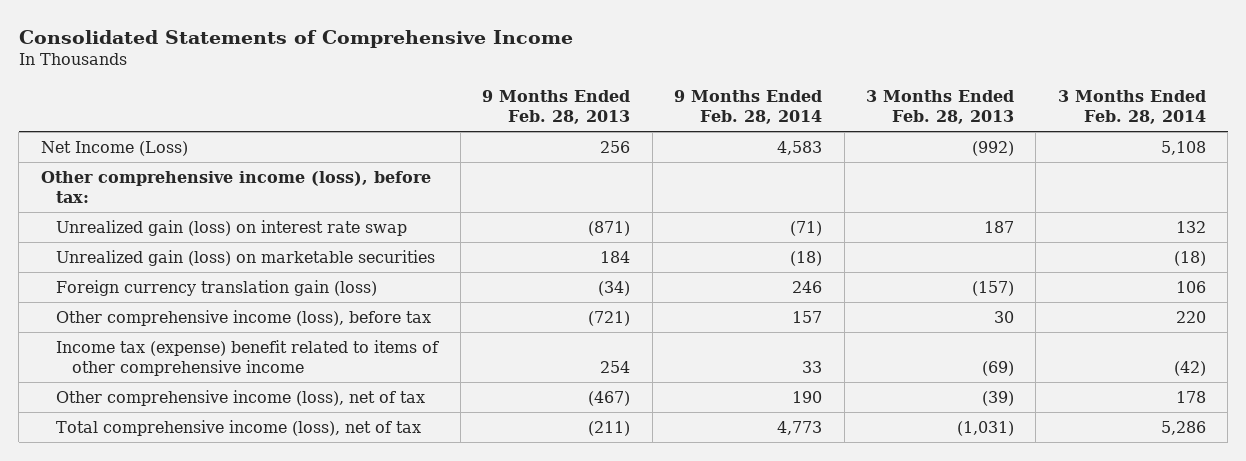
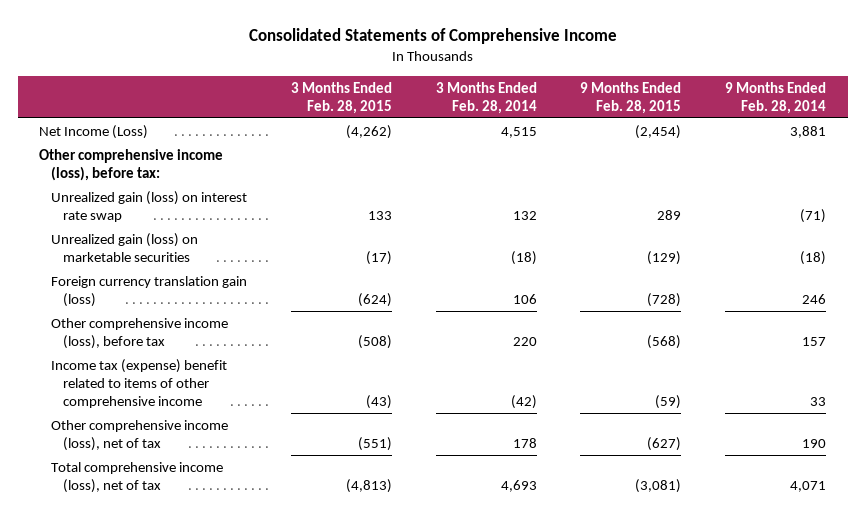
[482,90,631,125] 9 Months Ended Feb. 28, 2013 -> none
[865,90,1014,125] 3 Months Ended Feb. 28, 2013 -> none
none -> [290,81,392,114] 3 Months Ended Feb. 28, 2015
none -> [580,81,682,114] 9 Months Ended Feb. 28, 2015
[777,140,823,155] 4,583 -> [789,125,826,138] 3,881
[1160,140,1206,155] 5,108 -> [500,126,537,138] 4,515
[777,420,823,435] 4,773 -> [789,480,826,492] 4,071
[1160,420,1206,435] 5,286 -> [500,479,537,492] 4,693

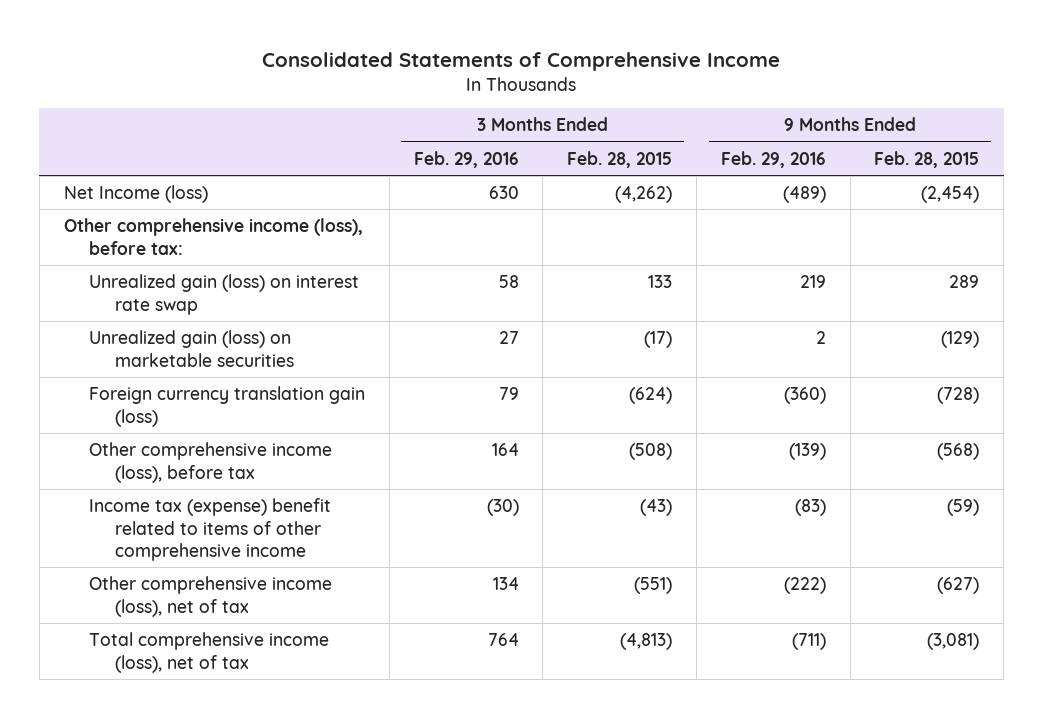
[435,81,537,114] 3 Months Ended Feb. 28, 2014 -> none
[724,81,826,114] 9 Months Ended Feb. 28, 2014 -> none
none -> [413,150,519,168] Feb. 29, 2016
none -> [720,150,826,168] Feb. 29, 2016
[39,124,149,139] Net Income (Loss) -> [63,184,208,203] Net Income (loss)

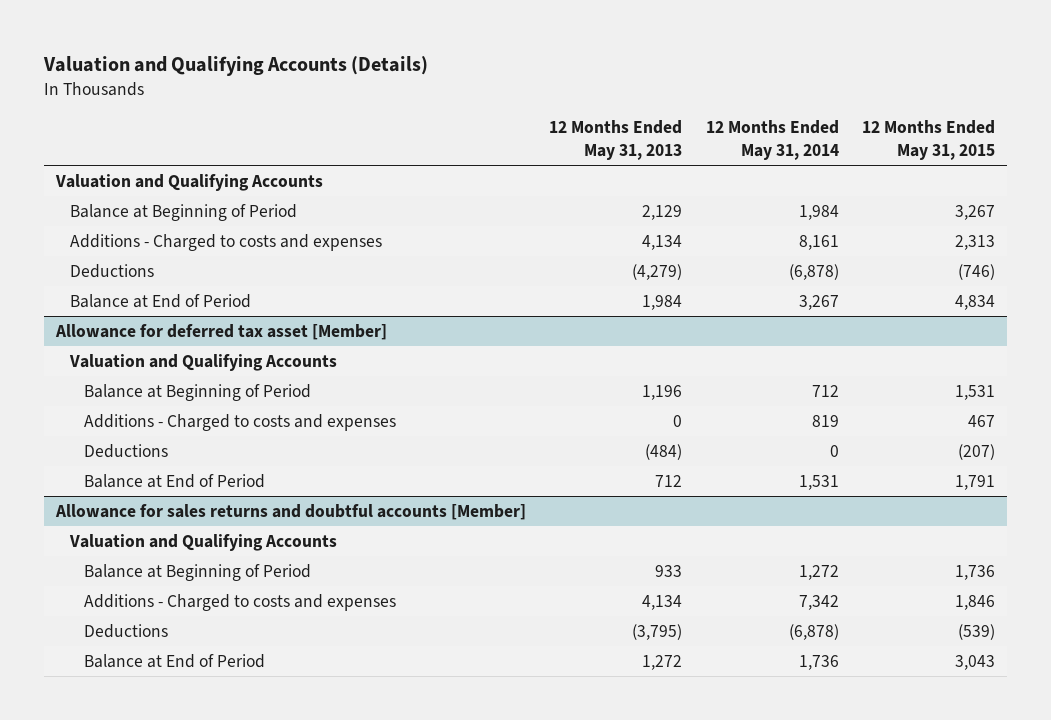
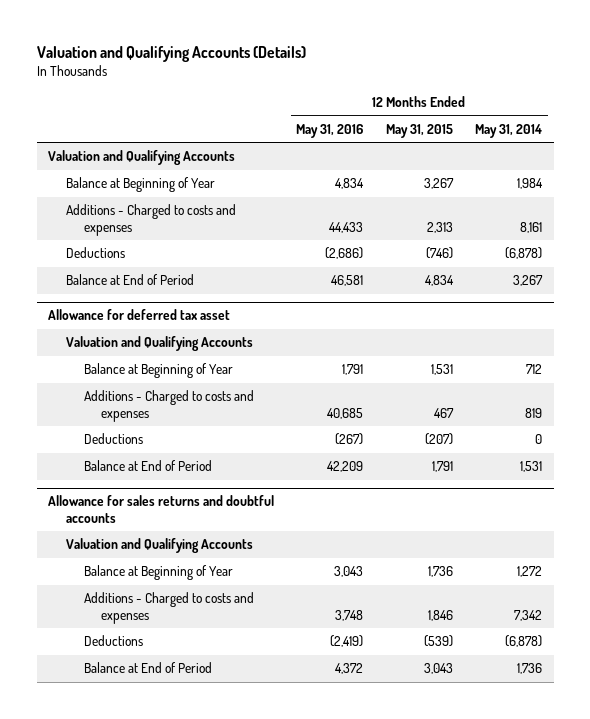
[549,120,683,160] 12 Months Ended May 31, 2013 -> none
none -> [296,124,364,139] May 31, 2016
[69,203,297,221] Balance at Beginning of Period -> [65,177,215,193] Balance at Beginning of Year
[54,323,387,340] Allowance for deferred tax asset [Member] -> [47,309,230,321] Allowance for deferred tax asset
[83,383,311,401] Balance at Beginning of Period -> [83,363,233,379] Balance at Beginning of Year
[54,503,526,520] Allowance for sales returns and doubtful accounts [Member] -> [47,495,274,523] Allowance for sales returns and doubtful accounts
[83,563,311,581] Balance at Beginning of Period -> [83,565,233,581] Balance at Beginning of Year

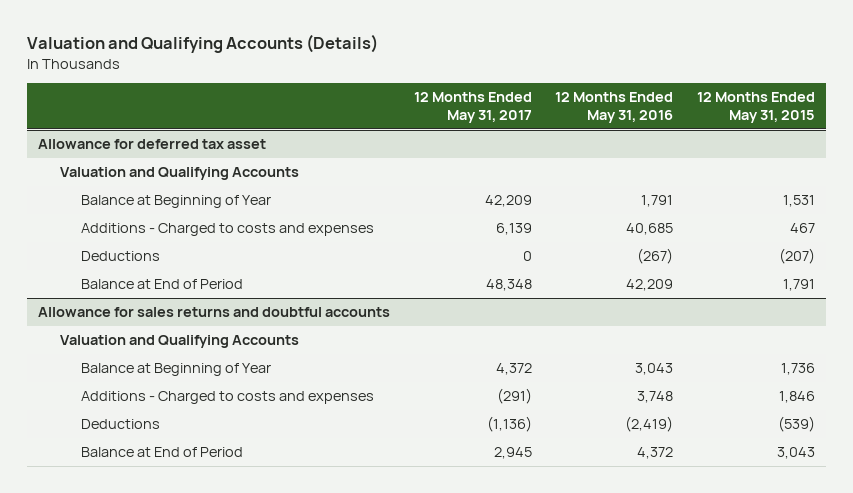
[475,124,543,139] May 31, 2014 -> none
none -> [413,92,532,123] 12 Months Ended May 31, 2017
[47,150,235,166] Valuation and Qualifying Accounts -> none
[65,177,215,193] Balance at Beginning of Year -> none
[65,204,236,236] Additions - Charged to costs and expenses -> none
[65,247,125,259] Deductions -> none
[65,274,194,286] Balance at End of Period -> none

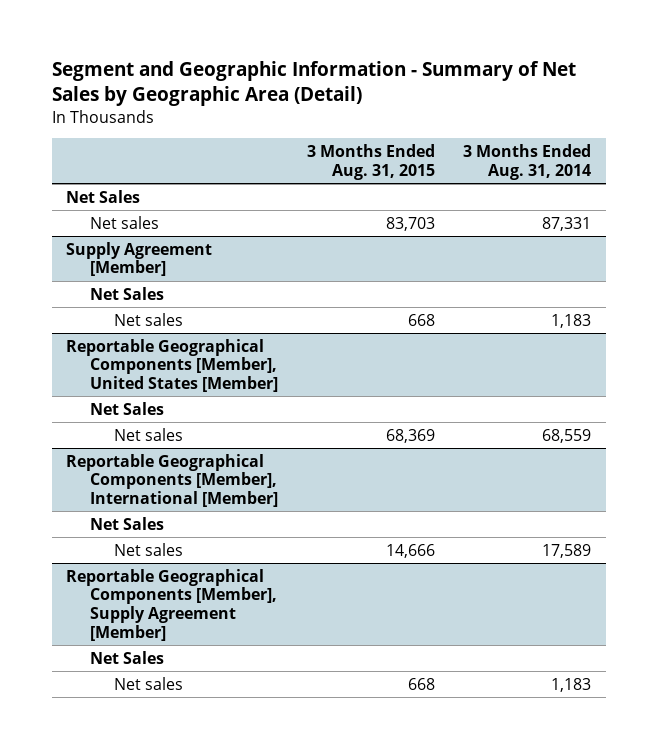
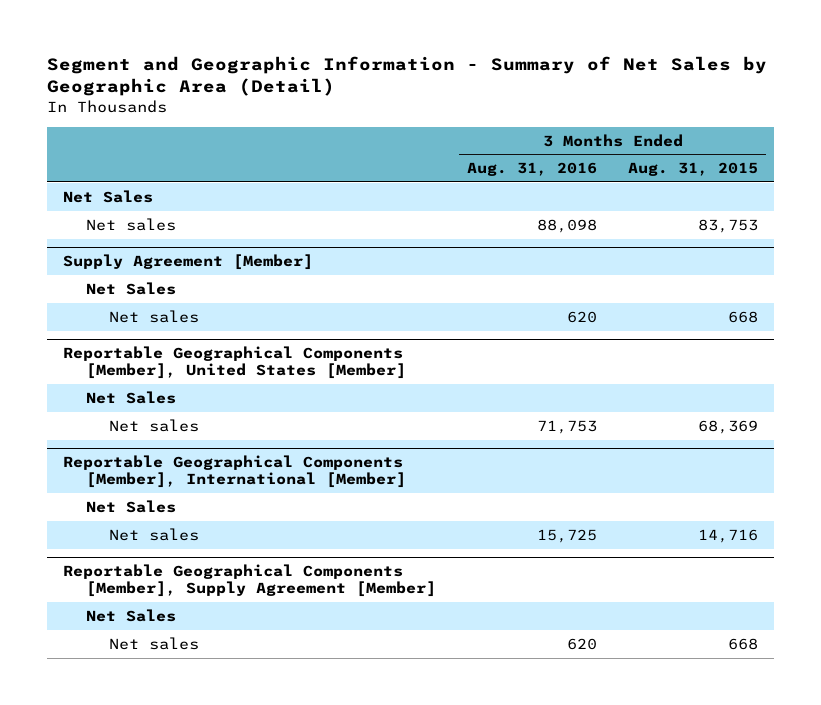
[463,144,592,180] 3 Months Ended Aug. 31, 2014 -> none
none -> [467,162,598,177] Aug. 31, 2016
[385,216,435,231] 83,703 -> [698,218,759,233] 83,753
[385,543,435,558] 14,666 -> [698,528,759,543] 14,716

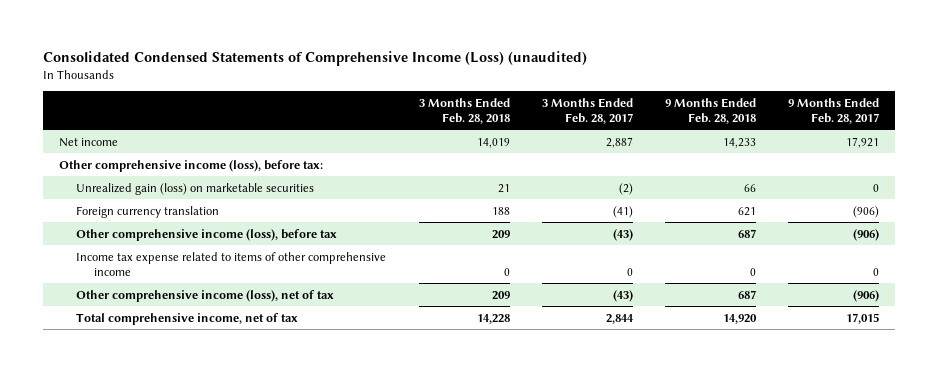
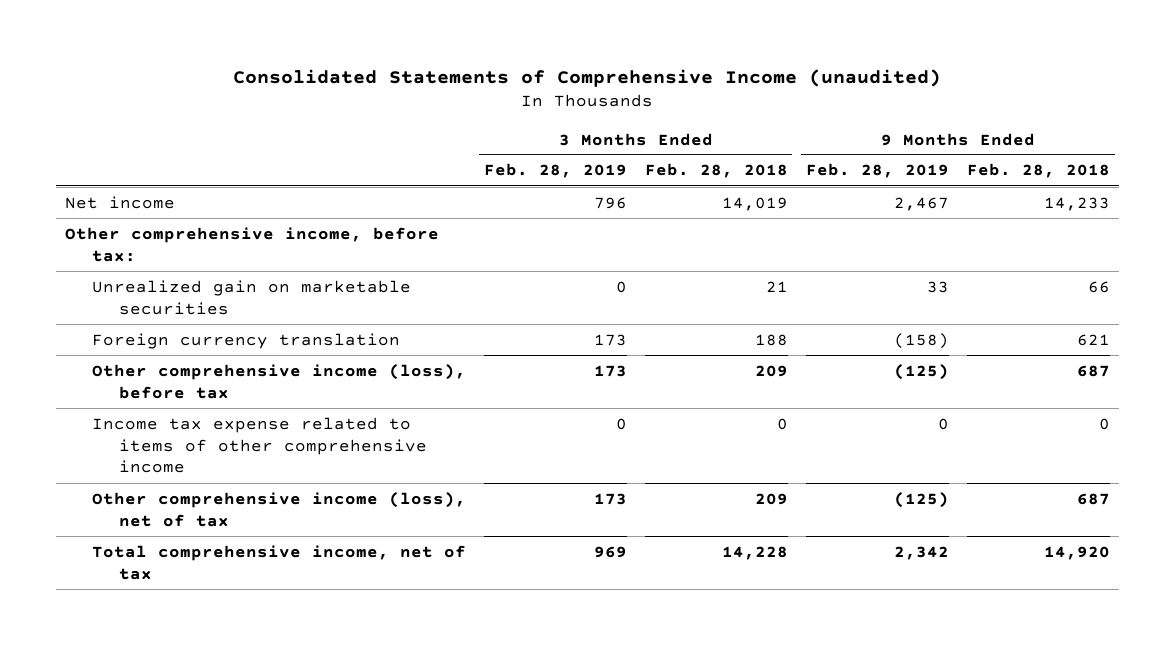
[42,50,587,66] Consolidated Condensed Statements of Comprehensive Income (Loss) (unaudited) -> [233,68,942,87] Consolidated Statements of Comprehensive Income (unaudited)
[541,97,633,124] 3 Months Ended Feb. 28, 2017 -> none
[788,97,880,124] 9 Months Ended Feb. 28, 2017 -> none
none -> [483,163,627,179] Feb. 28, 2019
none -> [805,163,949,179] Feb. 28, 2019
[58,159,323,172] Other comprehensive income (loss), before tax: -> [64,226,439,262] Other comprehensive income, before tax:
[76,182,315,195] Unrealized gain (loss) on marketable securities -> [91,279,411,315] Unrealized gain on marketable securities

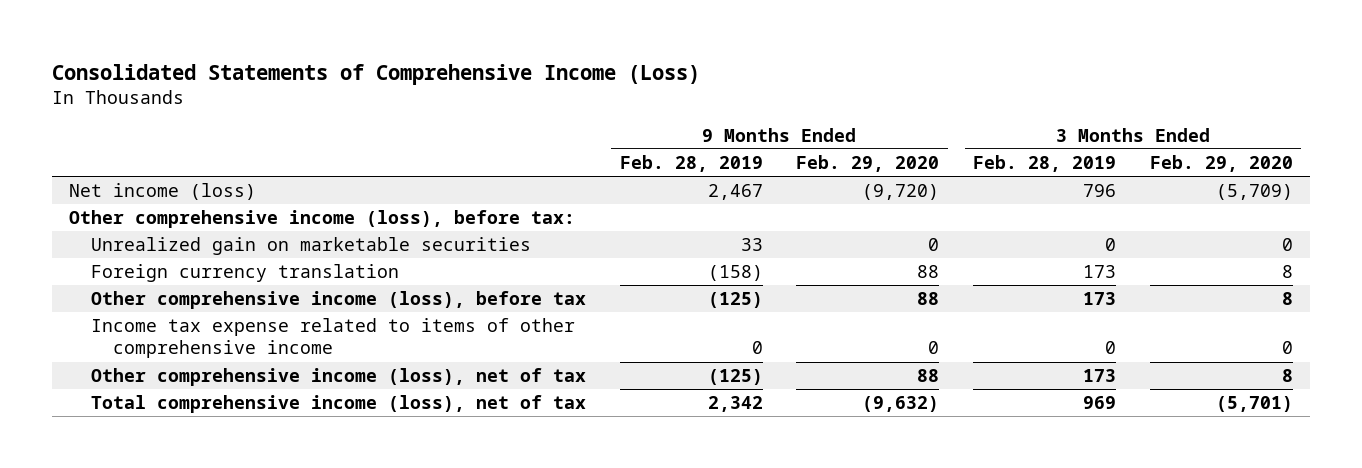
[233,68,942,87] Consolidated Statements of Comprehensive Income (unaudited) -> [52,63,701,85] Consolidated Statements of Comprehensive Income (Loss)
[644,163,788,179] Feb. 28, 2018 -> none
[967,163,1111,179] Feb. 28, 2018 -> none
none -> [796,154,940,172] Feb. 29, 2020
none -> [1149,154,1293,172] Feb. 29, 2020
[64,195,175,209] Net income -> [68,182,256,200] Net income (loss)
[64,226,439,262] Other comprehensive income, before tax: -> [68,209,575,228] Other comprehensive income (loss), before tax:
[91,544,466,580] Total comprehensive income, net of tax -> [90,394,586,413] Total comprehensive income (loss), net of tax

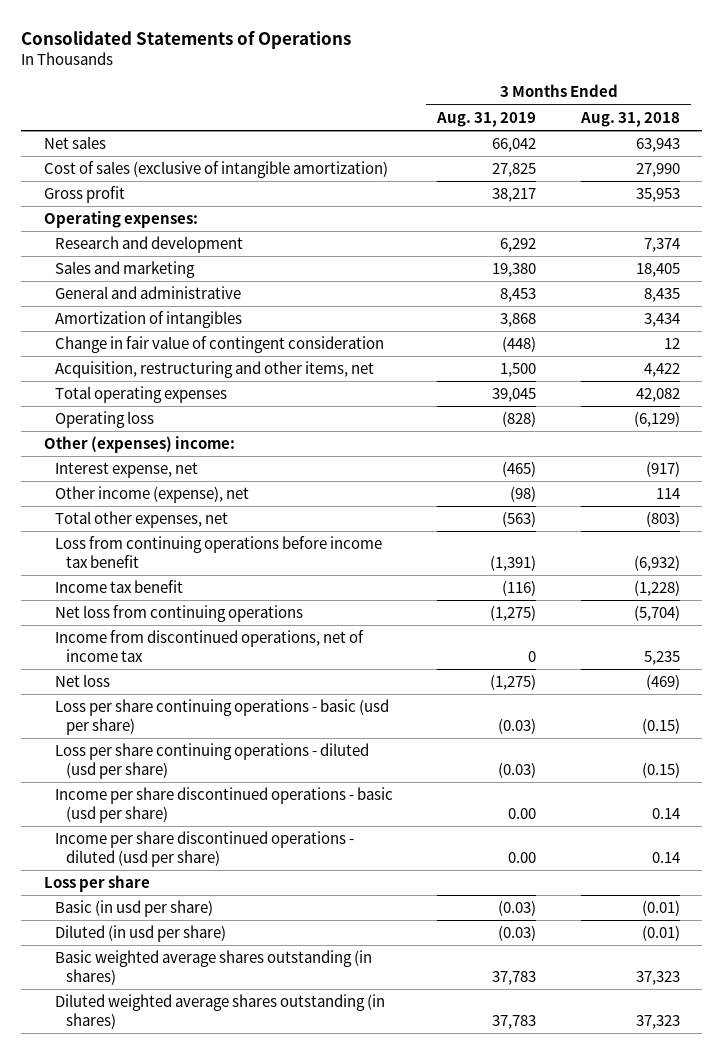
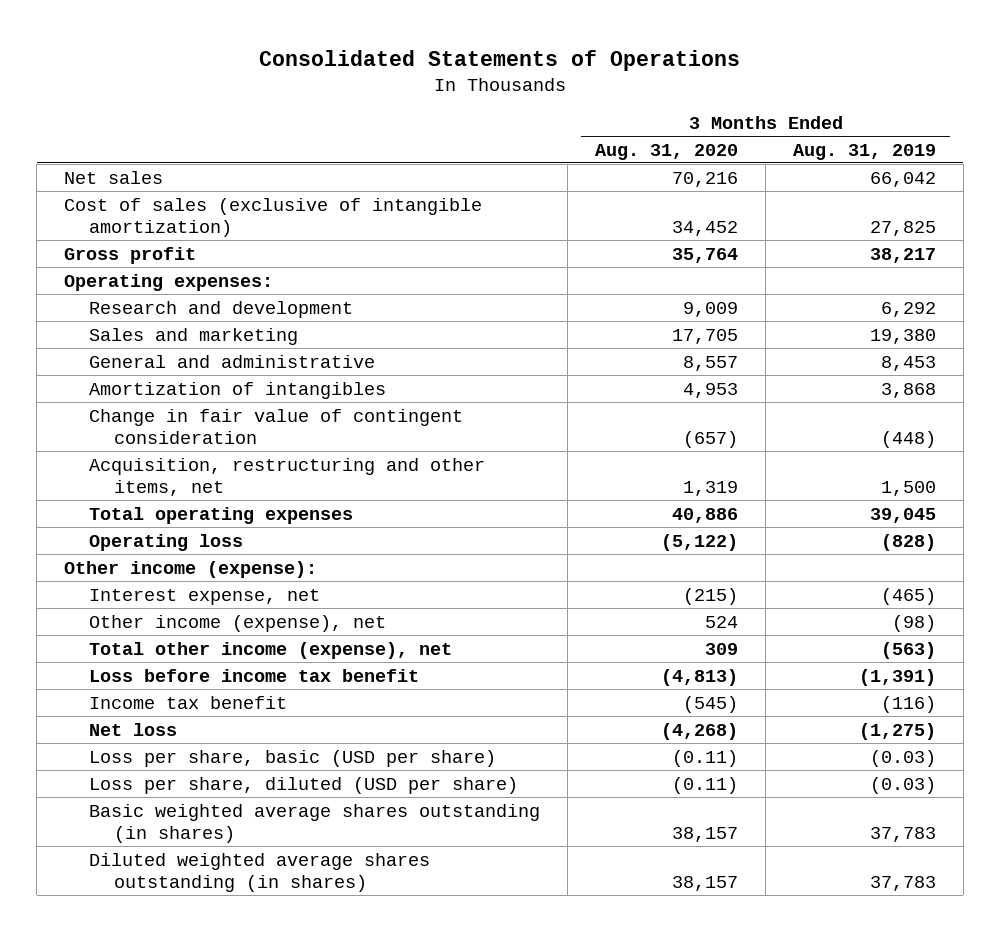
[579,111,680,127] Aug. 31, 2018 -> none
none -> [595,143,739,160] Aug. 31, 2020
[43,436,235,454] Other (expenses) income: -> [64,560,318,578] Other income (expense):
[55,511,229,529] Total other expenses, net -> [89,641,453,659] Total other income (expense), net
[55,536,383,569] Loss from continuing operations before income tax benefit -> [89,668,420,682] Loss before income tax benefit
[55,605,304,623] Net loss from continuing operations -> none
[55,630,365,663] Income from discontinued operations, net of income tax -> none
[55,699,390,736] Loss per share continuing operations - basic (usd per share) -> none
[55,743,370,780] Loss per share continuing operations - diluted (usd per share) -> none
[55,787,394,824] Income per share discontinued operations - basic (usd per share) -> none
[55,831,355,868] Income per share discontinued operations - diluted (usd per share) -> none
[43,875,150,893] Loss per share -> none
[55,900,214,918] Basic (in usd per share) -> [89,749,497,767] Loss per share, basic (USD per share)
[55,925,227,943] Diluted (in usd per share) -> [89,776,519,794] Loss per share, diluted (USD per share)

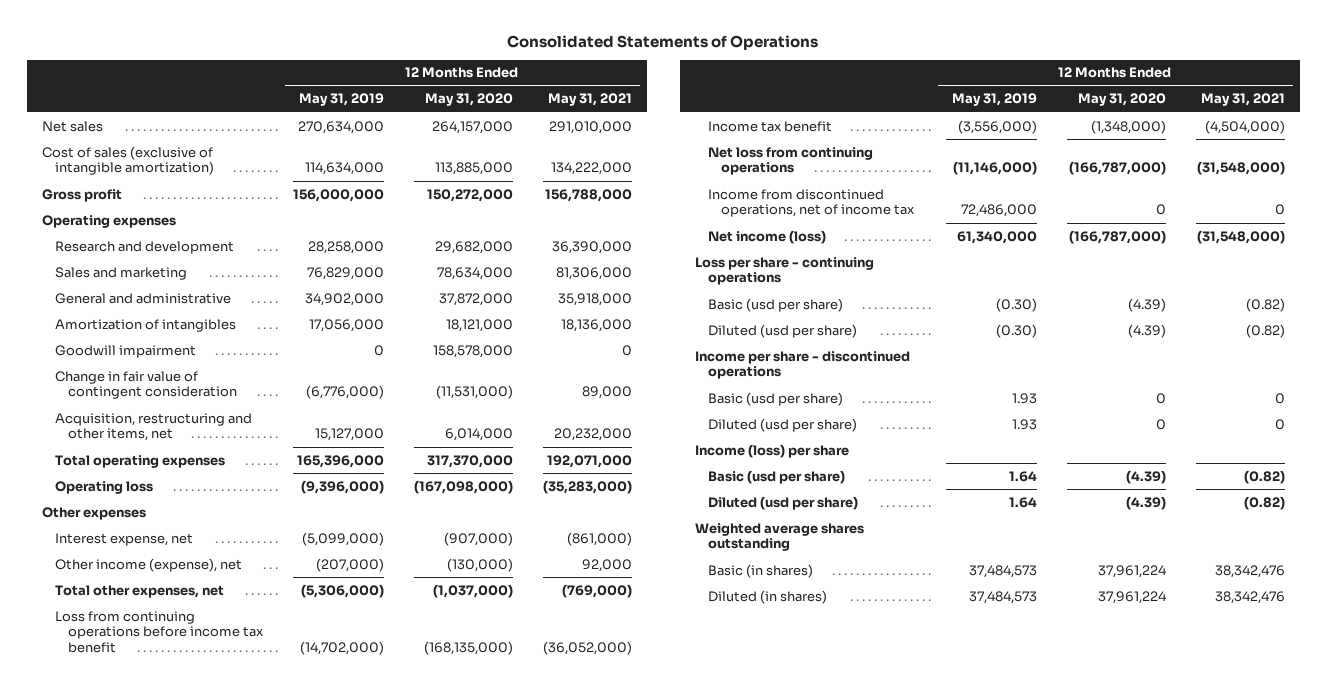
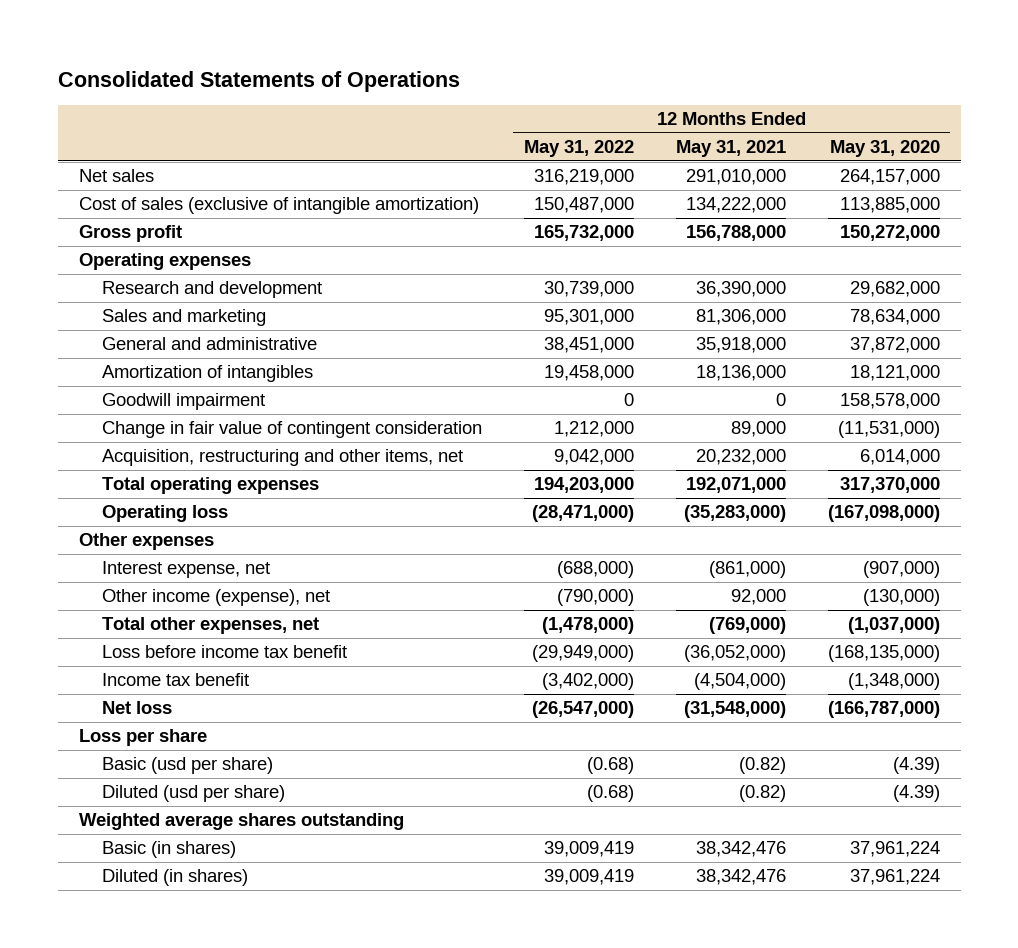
[298,93,384,107] May 31, 2019 -> none
none -> [523,140,634,158] May 31, 2022
[54,610,264,653] Loss from continuing operations before income tax benefit -> [101,645,347,659] Loss before income tax benefit
[707,146,873,176] Net loss from continuing operations -> none
[707,188,915,218] Income from discontinued operations, net of income tax -> none
[694,256,874,286] Loss per share - continuing operations -> none
[707,297,843,312] Basic (usd per share) -> none
[707,323,857,338] Diluted (usd per share) -> none
[694,350,910,380] Income per share - discontinued operations -> none
[707,391,843,406] Basic (usd per share) -> none
[707,417,857,432] Diluted (usd per share) -> none
[707,229,826,244] Net income (loss) -> [101,701,172,715] Net loss
[694,443,849,458] Income (loss) per share -> [78,729,207,747] Loss per share

